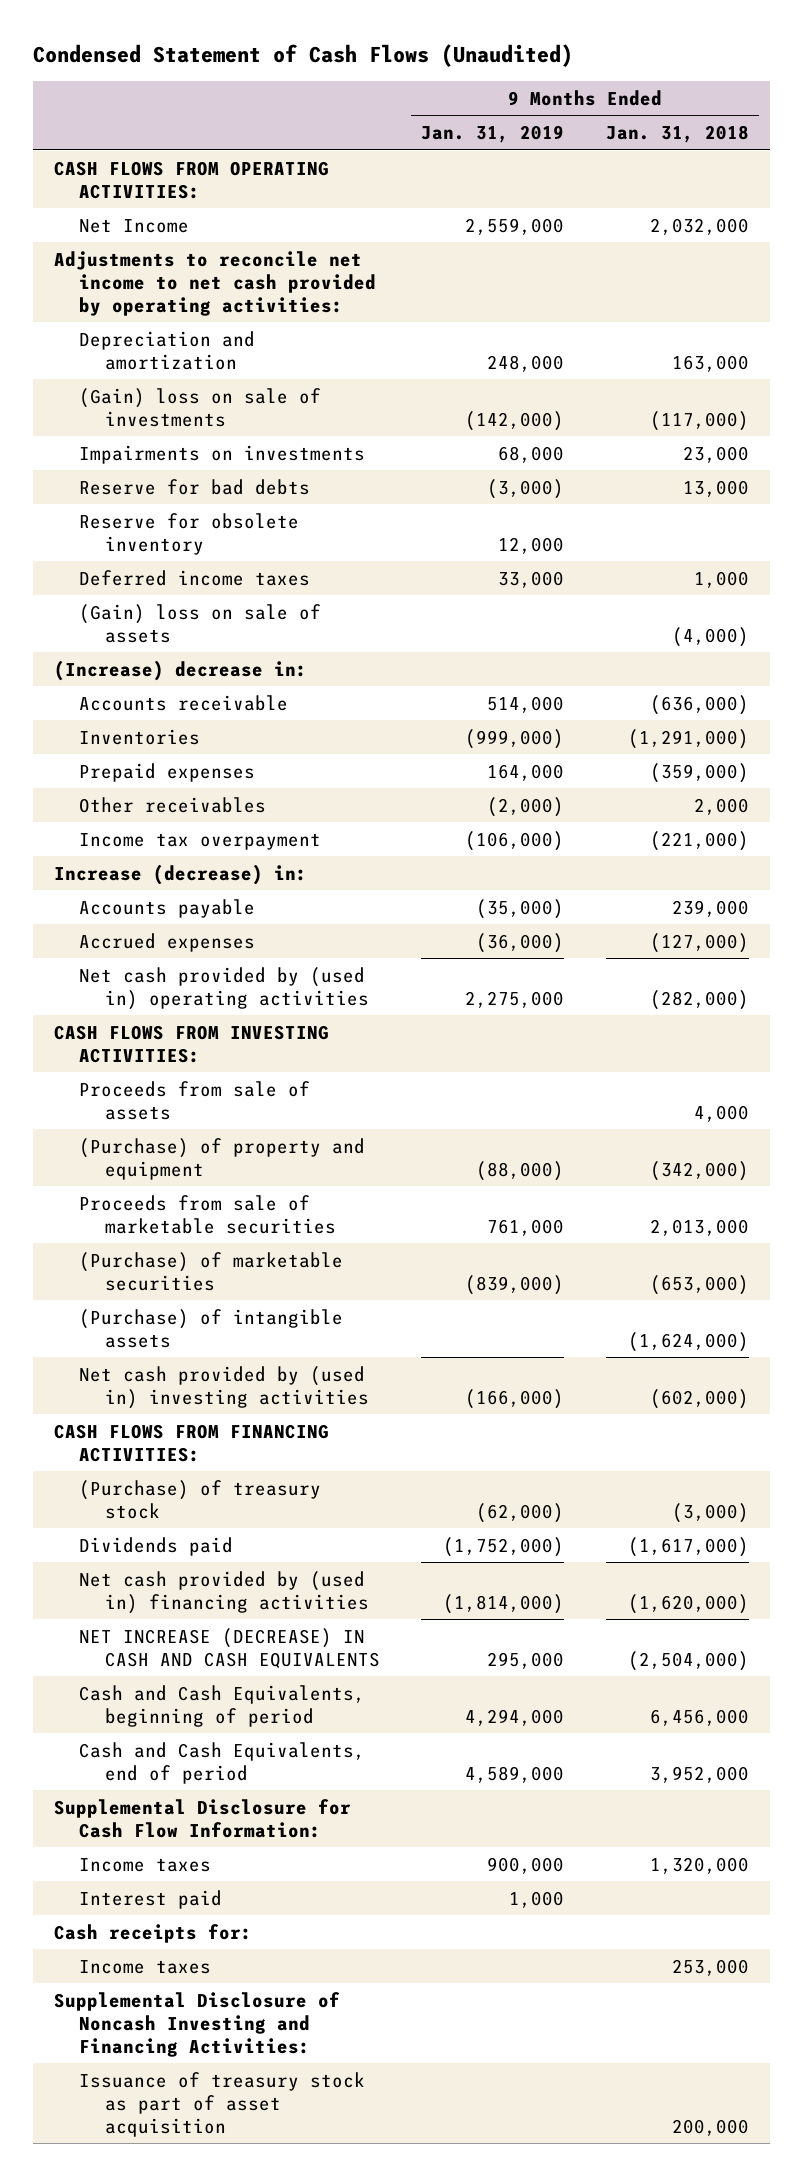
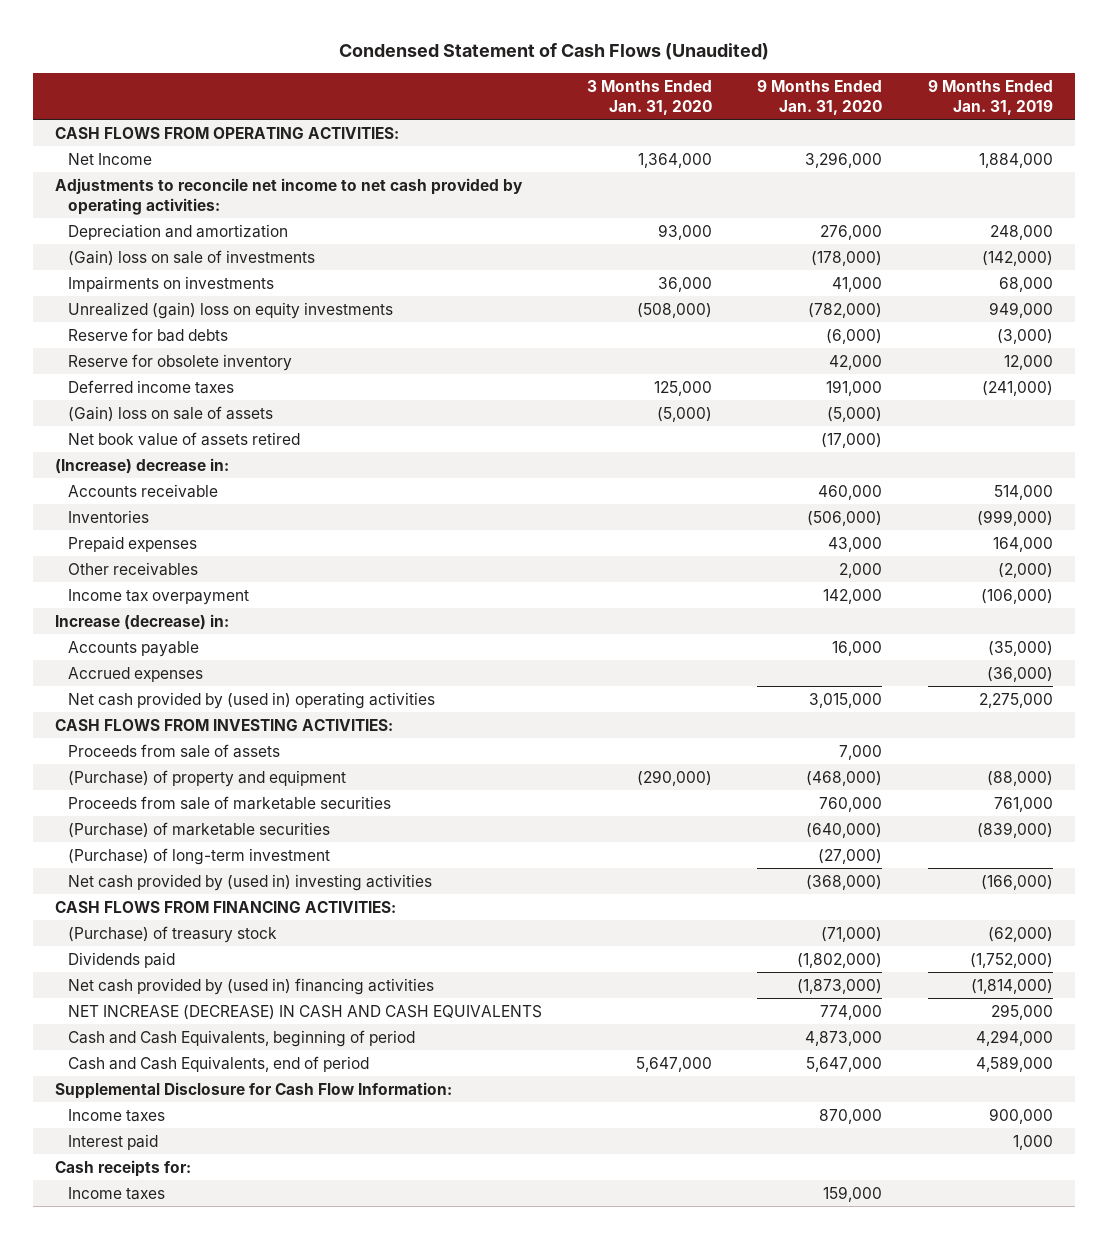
[605,124,749,143] Jan. 31, 2018 -> none
none -> [587,79,713,115] 3 Months Ended Jan. 31, 2020
none -> [757,79,883,115] 9 Months Ended Jan. 31, 2020
[465,217,565,235] 2,559,000 -> [978,152,1053,168] 1,884,000
none -> [67,301,393,319] Unrealized (gain) loss on equity investments
[498,570,565,588] 33,000 -> [981,380,1053,396] (241,000)
none -> [67,431,300,446] Net book value of assets retired
[79,1308,344,1348] (Purchase) of intangible assets -> none
none -> [67,847,330,865] (Purchase) of long-term investment
[53,1991,340,2057] Supplemental Disclosure of Noncash Investing and Financing Activities: -> none
[79,2071,366,2137] Issuance of treasury stock as part of asset acquisition -> none

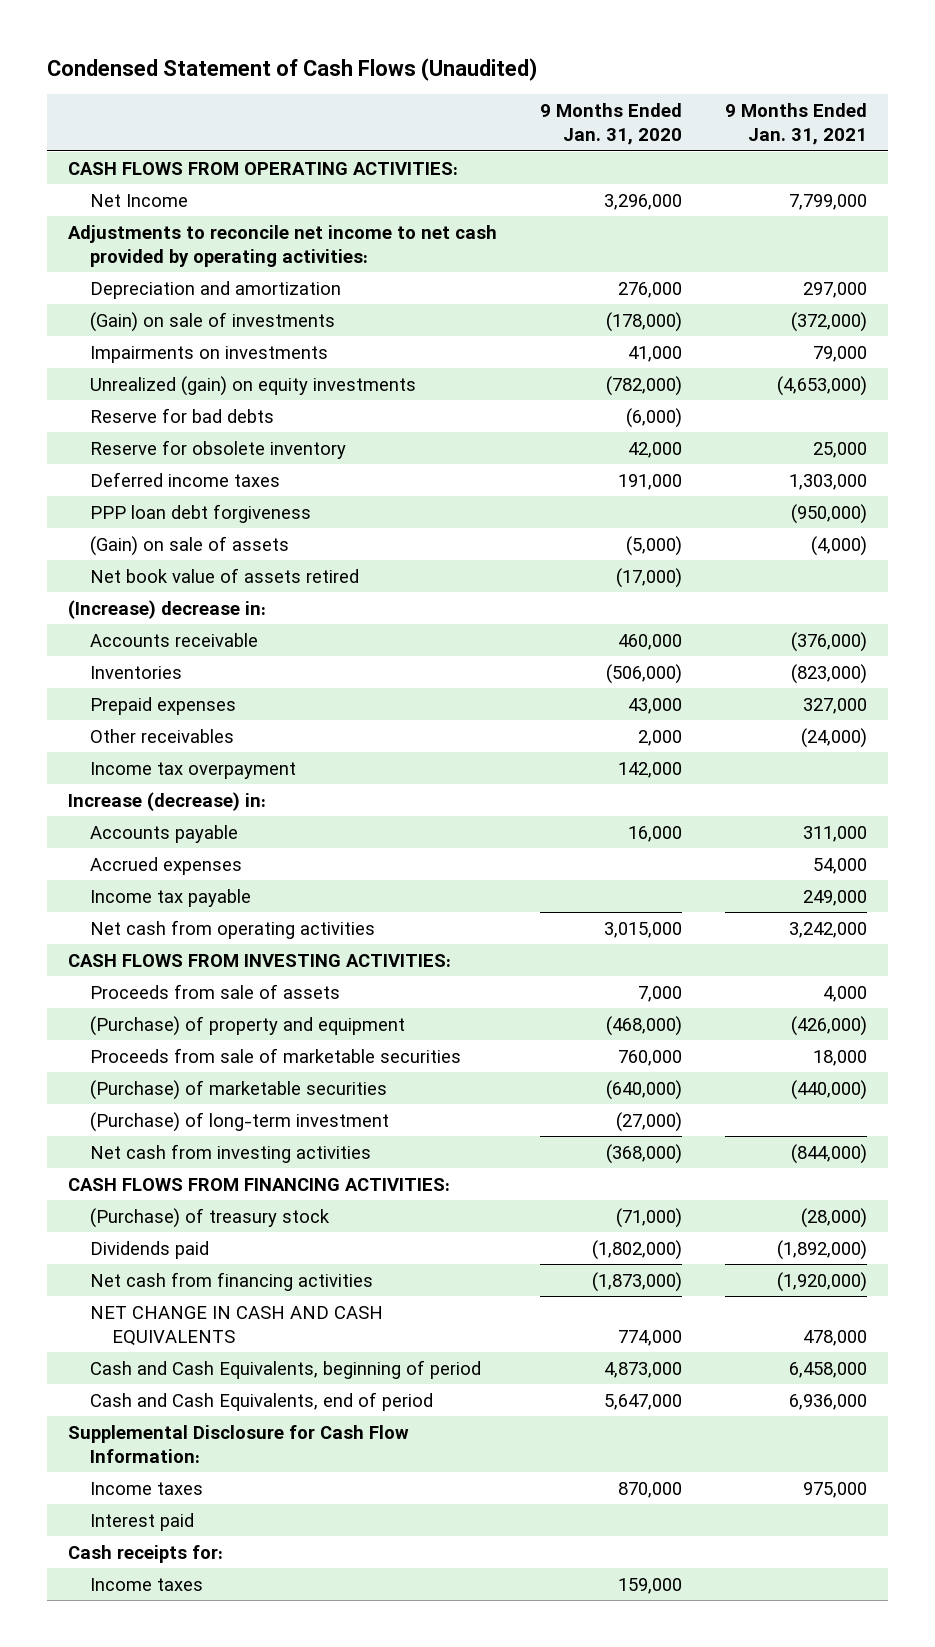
[587,79,713,115] 3 Months Ended Jan. 31, 2020 -> none
[927,79,1053,115] 9 Months Ended Jan. 31, 2019 -> none
none -> [725,103,868,146] 9 Months Ended Jan. 31, 2021
[67,249,315,266] (Gain) loss on sale of investments -> [90,311,336,332] (Gain) on sale of investments
[67,301,393,319] Unrealized (gain) loss on equity investments -> [90,375,417,396] Unrealized (gain) on equity investments
none -> [90,503,312,523] PPP loan debt forgiveness
[67,405,273,422] (Gain) loss on sale of assets -> [90,535,290,556] (Gain) on sale of assets
none -> [90,888,252,907] Income tax payable
[67,691,435,709] Net cash provided by (used in) operating activities -> [90,919,376,939] Net cash from operating activities
[67,873,432,891] Net cash provided by (used in) investing activities -> [90,1143,372,1163] Net cash from investing activities
[67,977,434,995] Net cash provided by (used in) financing activities -> [90,1271,374,1291] Net cash from financing activities
[67,1004,542,1020] NET INCREASE (DECREASE) IN CASH AND CASH EQUIVALENTS -> [90,1305,384,1346] NET CHANGE IN CASH AND CASH EQUIVALENTS

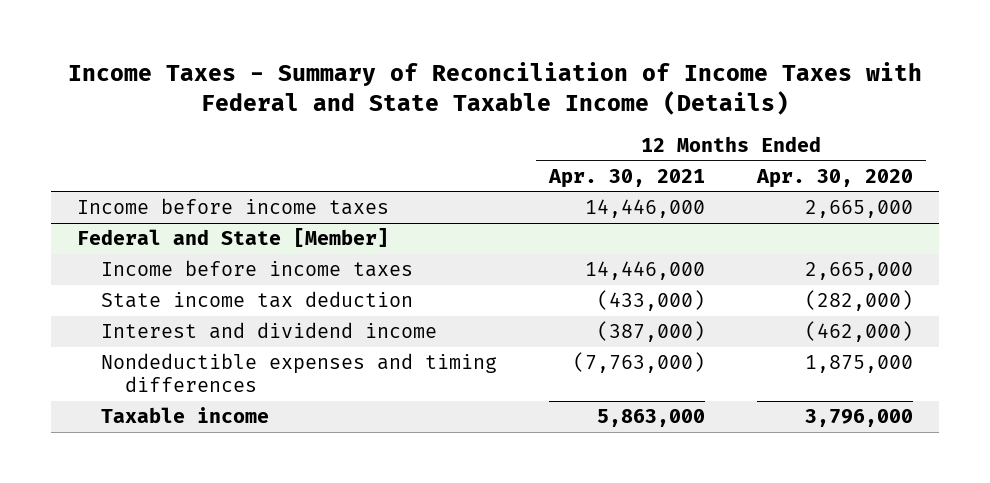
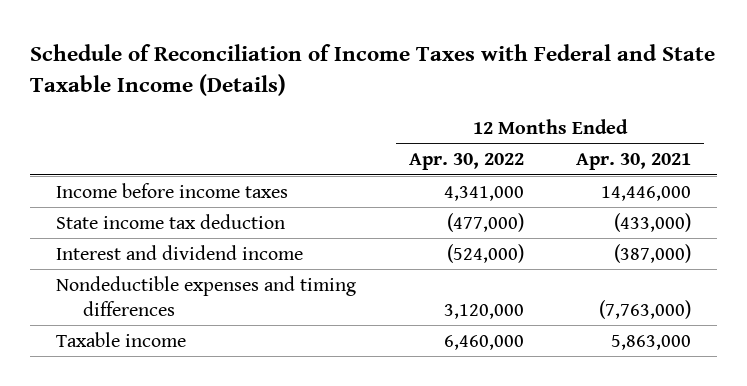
[67,61,922,115] Income Taxes - Summary of Reconciliation of Income Taxes with Federal and State Taxable Income (Details) -> [30,44,716,97] Schedule of Reconciliation of Income Taxes with Federal and State Taxable Income (Details)
[756,168,914,188] Apr. 30, 2020 -> none
none -> [408,153,524,171] Apr. 30, 2022
[76,228,389,248] Federal and State [Member] -> none
[101,260,414,278] Income before income taxes -> none

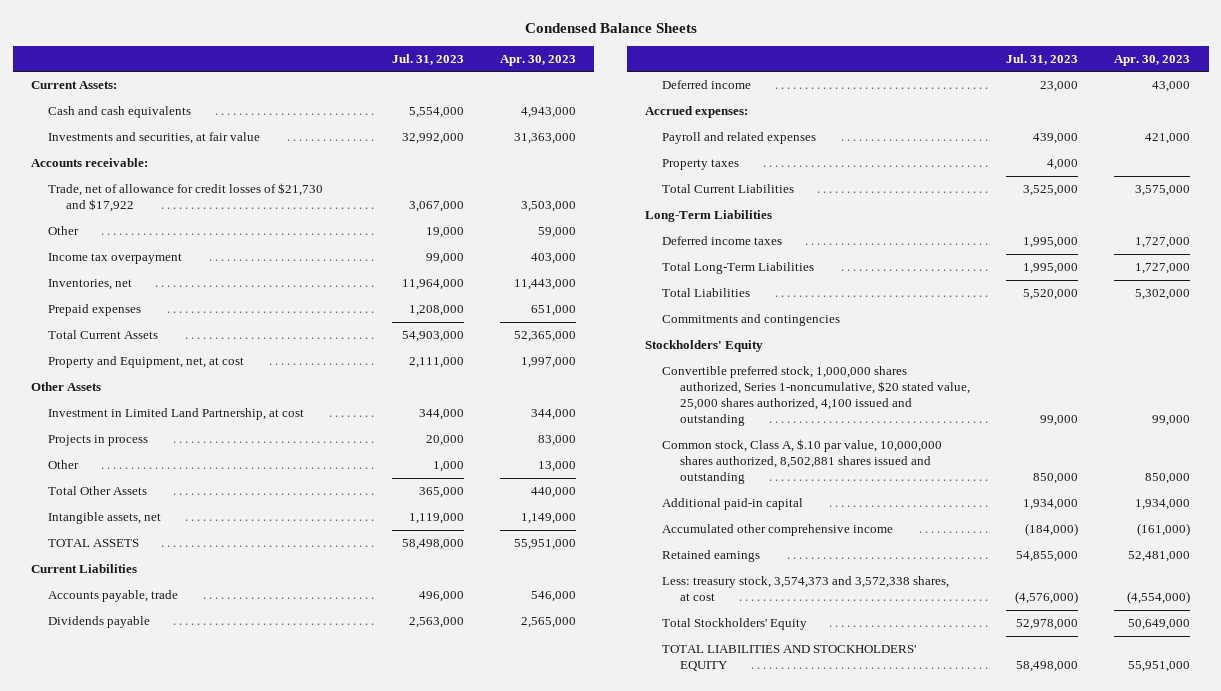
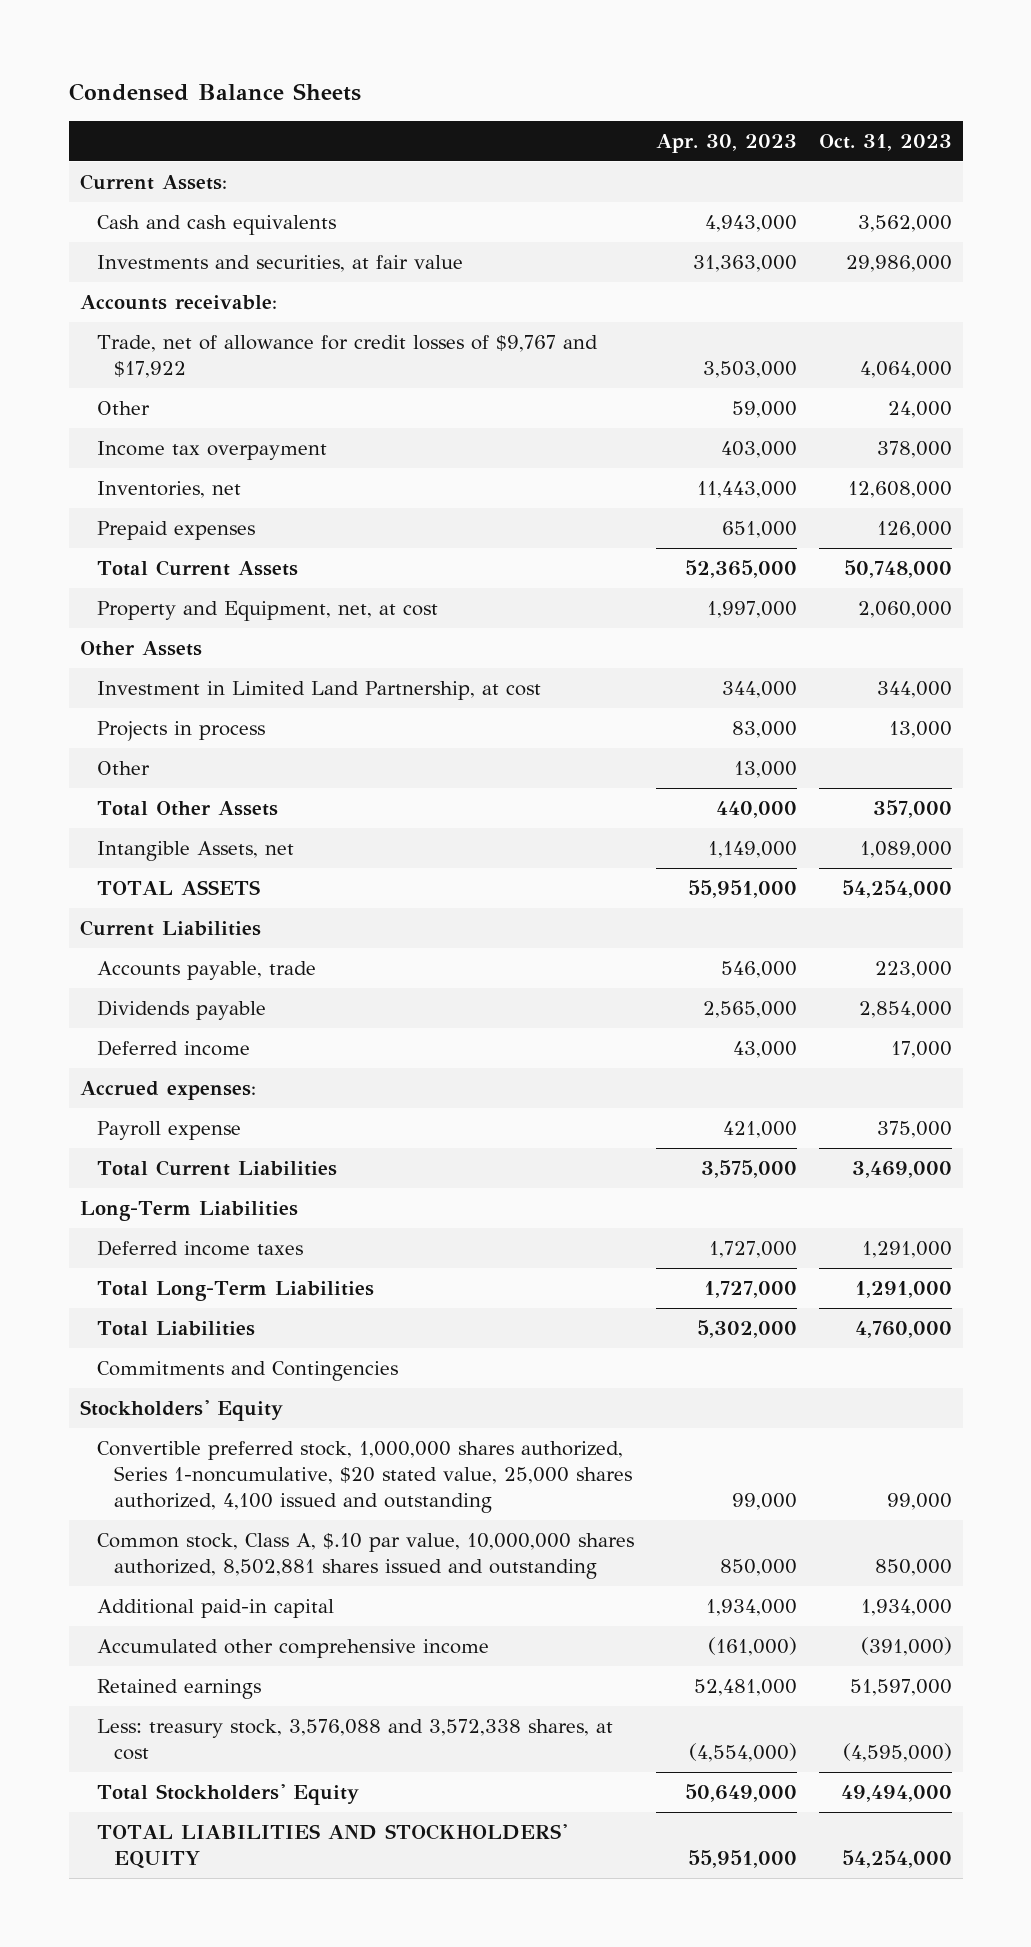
[391,53,464,65] Jul. 31, 2023 -> none
none -> [818,133,952,151] Oct. 31, 2023
[48,183,324,213] Trade, net of allowance for credit losses of $21,730 and $17,922 -> [96,335,598,379] Trade, net of allowance for credit losses of $9,767 and $17,922
[48,512,162,525] Intangible assets, net -> [96,841,294,862] Intangible Assets, net
[662,159,740,171] Property taxes -> none
[662,132,817,145] Payroll and related expenses -> [96,1121,241,1141] Payroll expense
[662,314,841,327] Commitments and contingencies -> [96,1361,398,1382] Commitments and Contingencies
[662,576,950,602] Less: treasury stock, 3,574,373 and 3,572,338 shares, at cost -> [96,1719,613,1761] Less: treasury stock, 3,576,088 and 3,572,338 shares, at cost

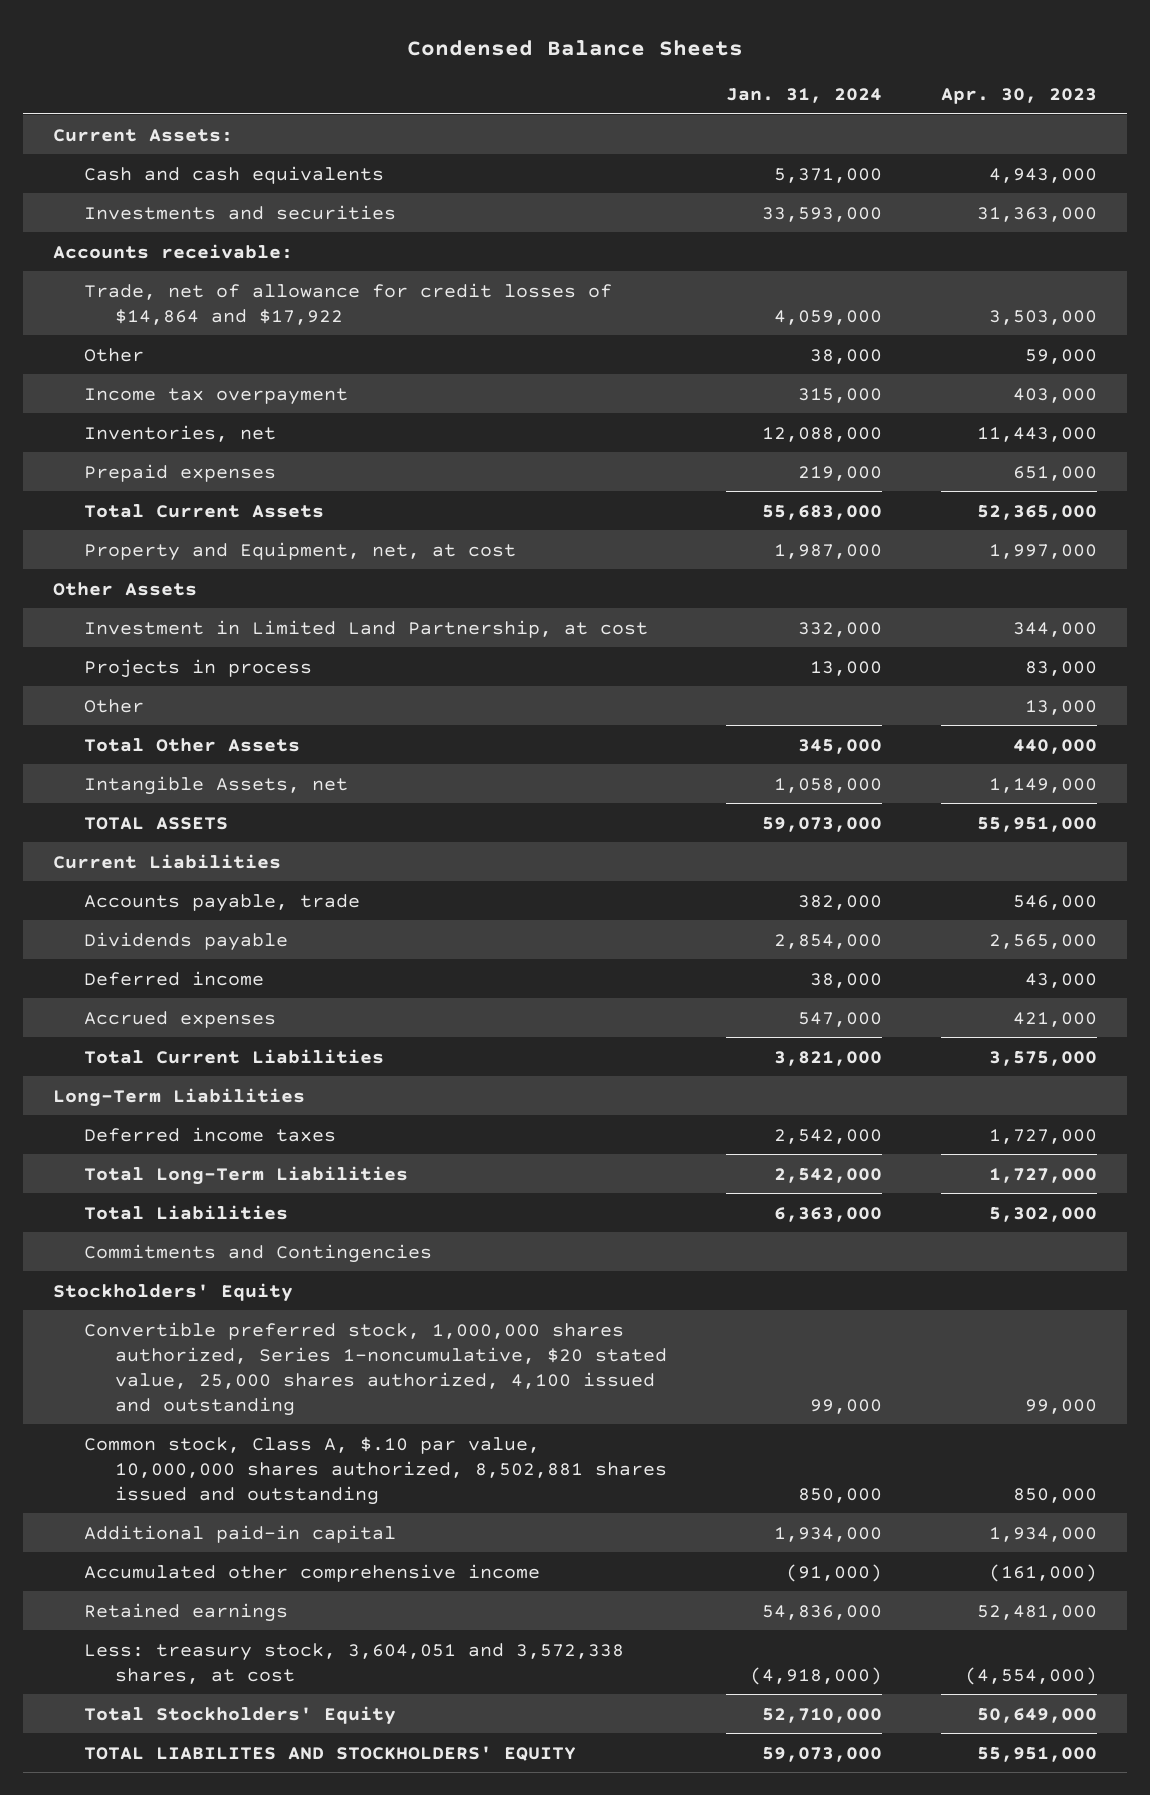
[818,133,952,151] Oct. 31, 2023 -> none
none -> [726,88,883,104] Jan. 31, 2024
[96,255,463,273] Investments and securities, at fair value -> [83,204,396,220] Investments and securities
[96,335,598,379] Trade, net of allowance for credit losses of $9,767 and $17,922 -> [83,282,612,325] Trade, net of allowance for credit losses of $14,864 and $17,922
[79,1081,256,1101] Accrued expenses: -> none
[96,1121,241,1141] Payroll expense -> [83,1010,276,1028] Accrued expenses
[96,1719,613,1761] Less: treasury stock, 3,576,088 and 3,572,338 shares, at cost -> [83,1642,624,1684] Less: treasury stock, 3,604,051 and 3,572,338 shares, at cost
[96,1824,567,1870] TOTAL LIABILITIES AND STOCKHOLDERS' EQUITY -> [83,1745,576,1761] TOTAL LIABILITES AND STOCKHOLDERS' EQUITY

